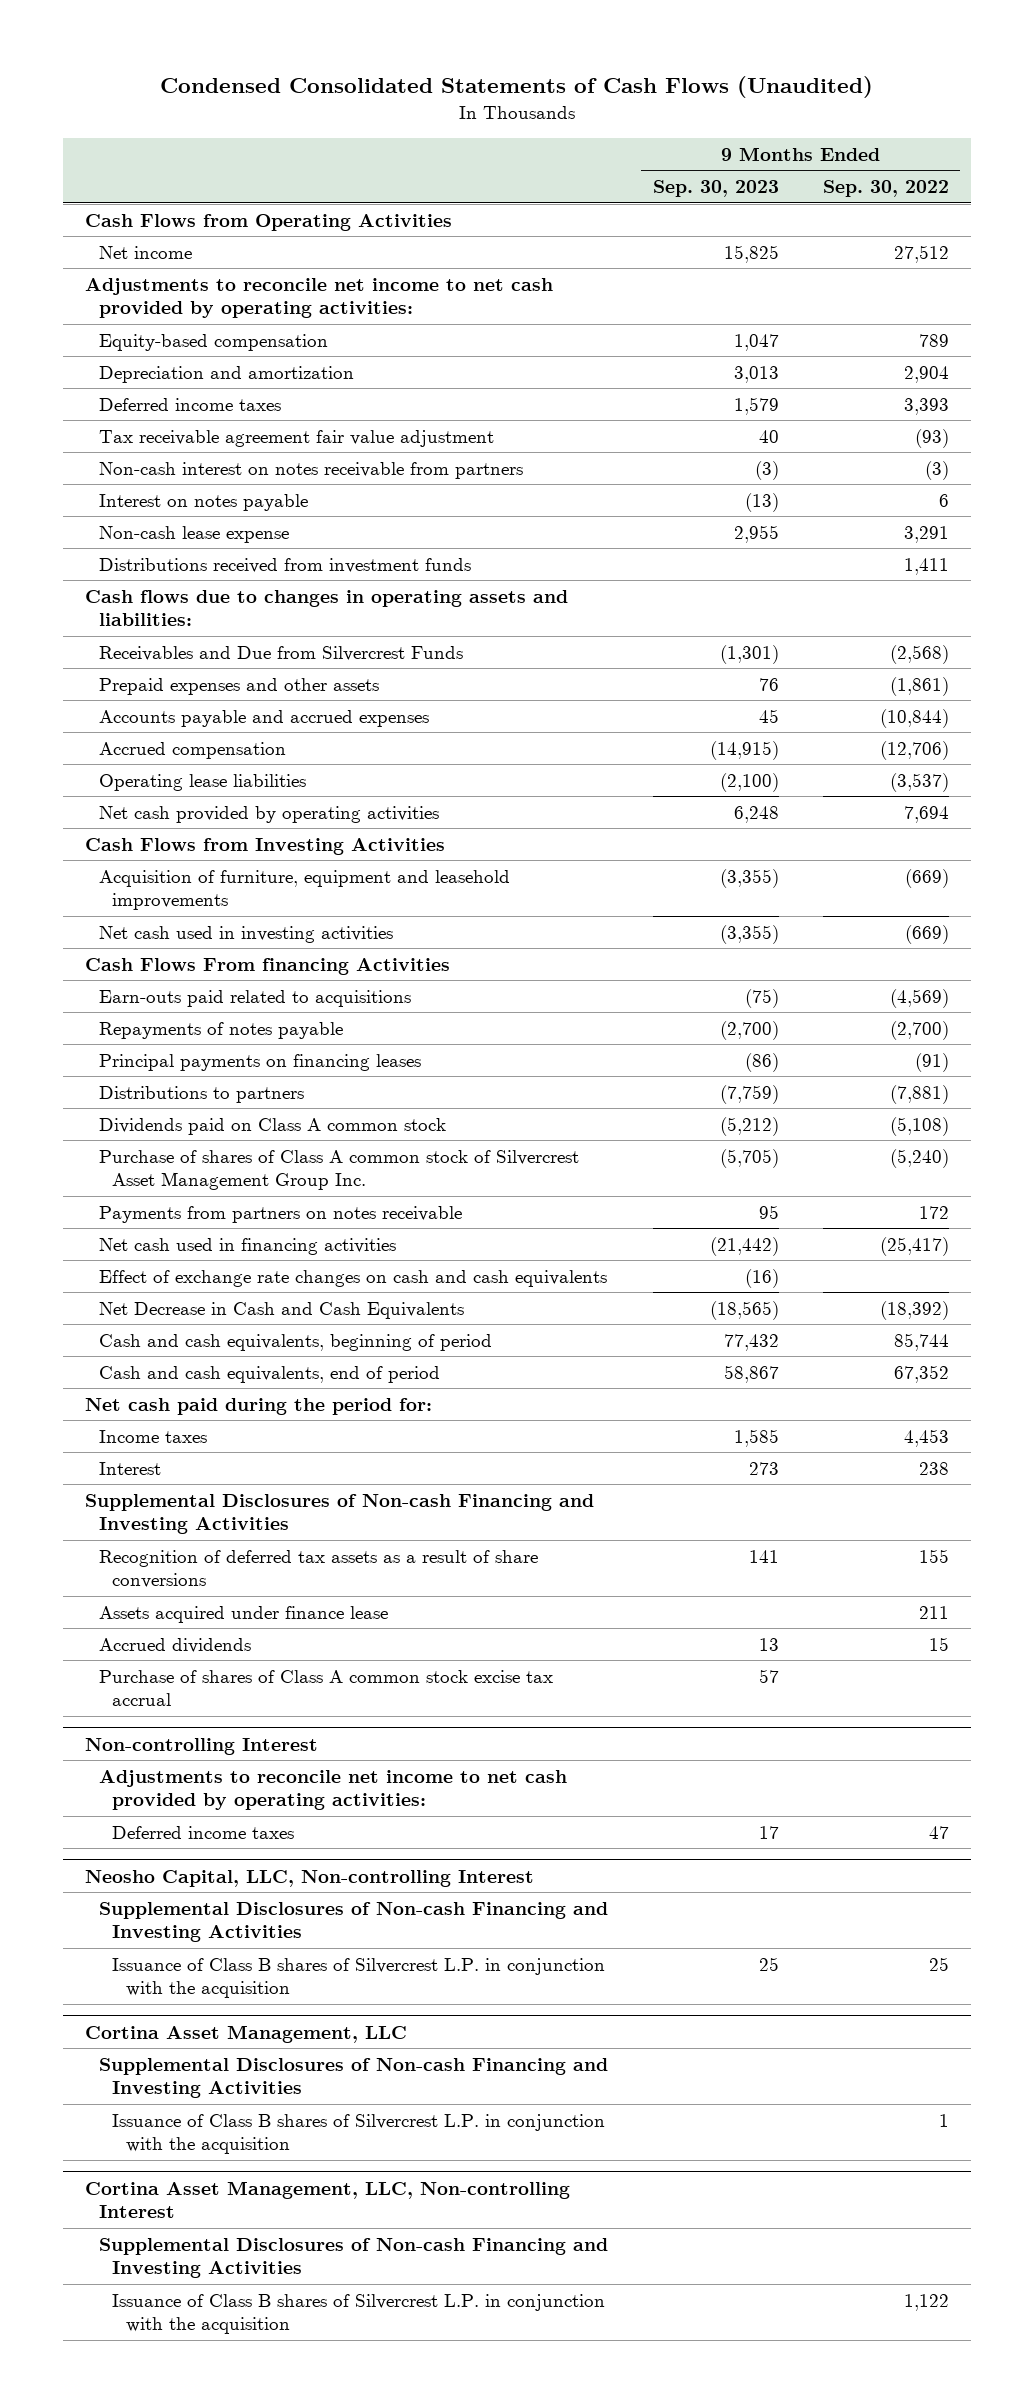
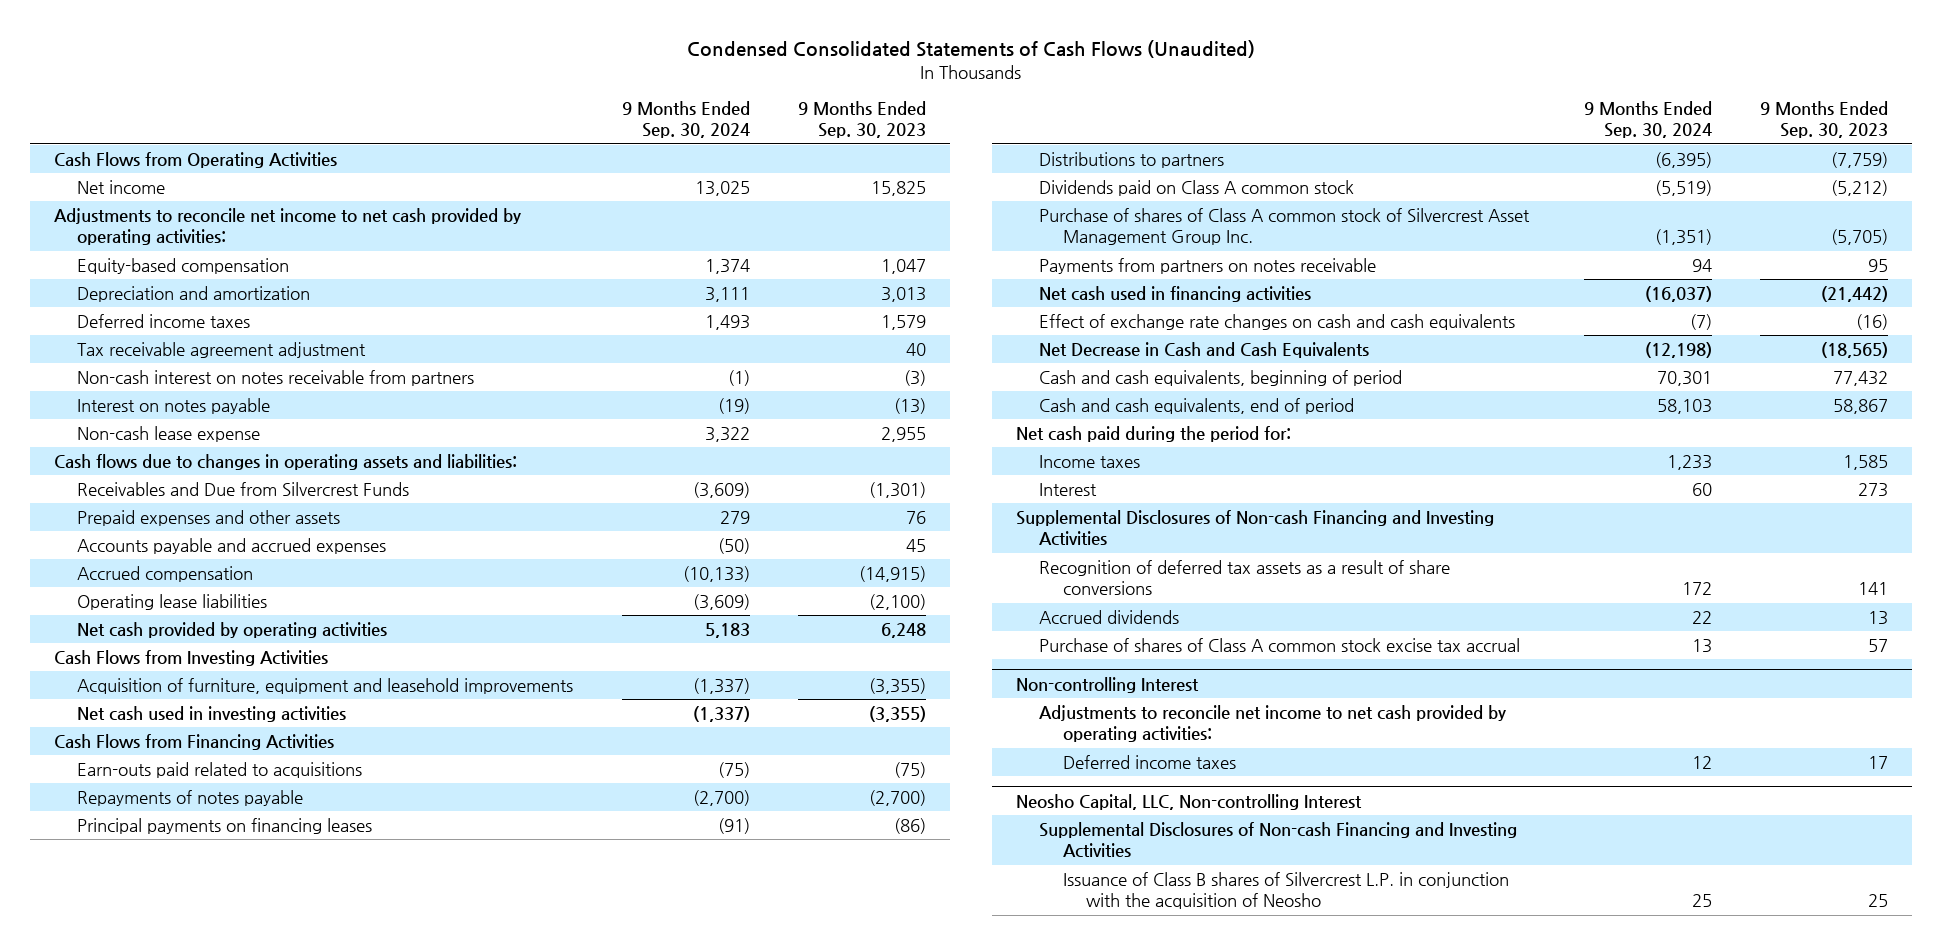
[823,180,950,198] Sep. 30, 2022 -> none
none -> [621,101,750,139] 9 Months Ended Sep. 30, 2024
[98,429,494,447] Tax receivable agreement fair value adjustment -> [77,341,367,358] Tax receivable agreement adjustment
[98,557,471,573] Distributions received from investment funds -> none
[85,957,451,975] Cash Flows From financing Activities -> [53,733,334,750] Cash Flows from Financing Activities
[98,1605,388,1623] Assets acquired under finance lease -> none
[85,2024,408,2043] Cortina Asset Management, LLC -> none
[98,2057,608,2099] Supplemental Disclosures of Non-cash Financing and Investing Activities -> none
[112,2113,606,2155] Issuance of Class B shares of Silvercrest L.P. in conjunction with the acquisition -> none
[85,2180,571,2219] Cortina Asset Management, LLC, Non-controlling Interest -> none
[98,2237,608,2279] Supplemental Disclosures of Non-cash Financing and Investing Activities -> none
[112,2293,606,2335] Issuance of Class B shares of Silvercrest L.P. in conjunction with the acquisition -> none
[112,1957,606,1999] Issuance of Class B shares of Silvercrest L.P. in conjunction with the acquisition -> [1062,871,1509,910] Issuance of Class B shares of Silvercrest L.P. in conjunction with the acquisition of Neosho

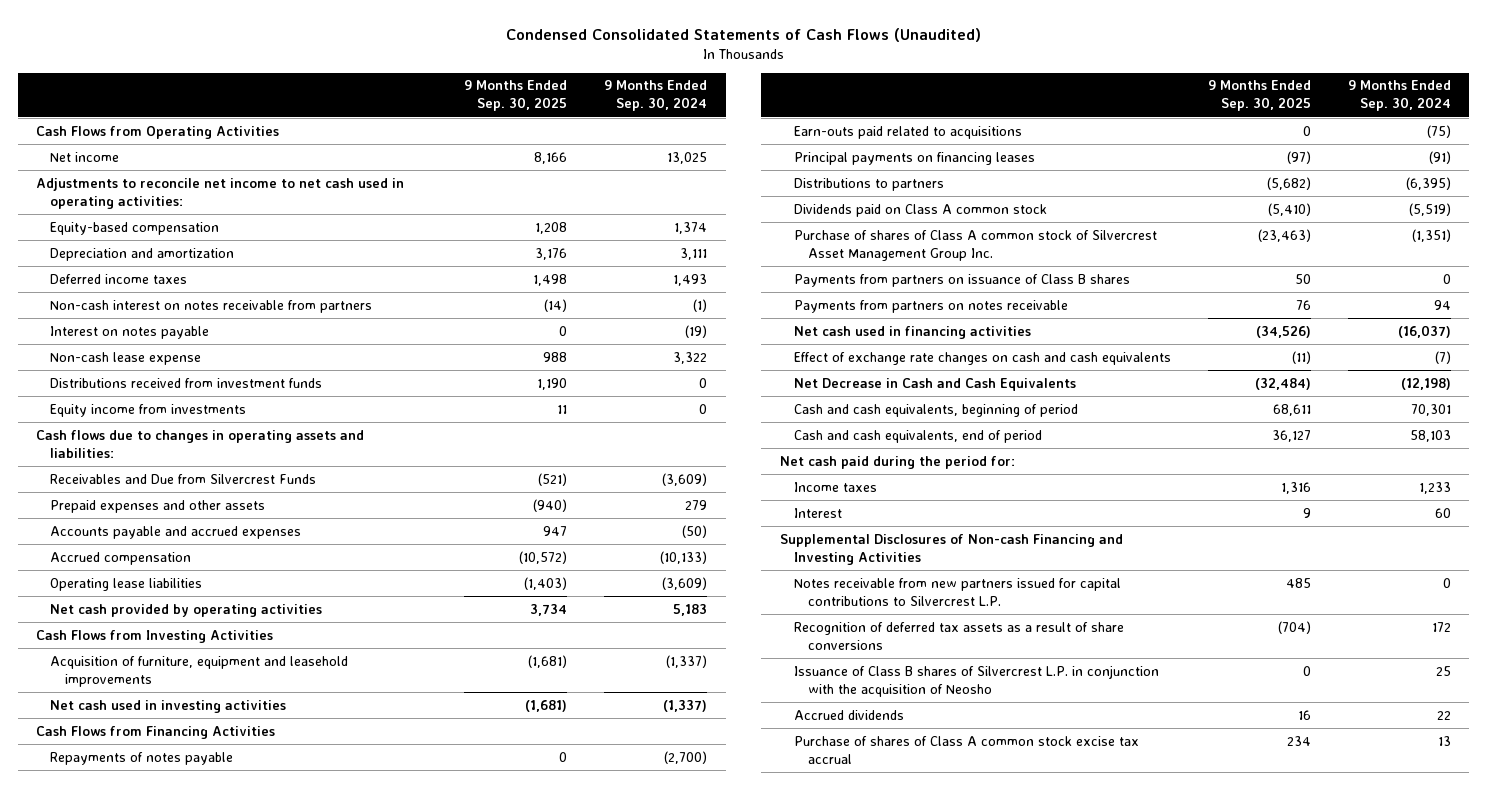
[798,101,927,139] 9 Months Ended Sep. 30, 2023 -> none
none -> [464,80,568,112] 9 Months Ended Sep. 30, 2025
[53,207,521,246] Adjustments to reconcile net income to net cash provided by operating activities: -> [36,177,405,209] Adjustments to reconcile net income to net cash used in operating activities:
[77,341,367,358] Tax receivable agreement adjustment -> none
none -> [50,377,323,388] Distributions received from investment funds
none -> [50,403,247,417] Equity income from investments
[77,761,363,778] Earn-outs paid related to acquisitions -> [793,125,1022,139] Earn-outs paid related to acquisitions
none -> [793,273,1130,287] Payments from partners on issuance of Class B shares
none -> [793,577,1121,606] Notes receivable from new partners issued for capital contributions to Silvercrest L.P.
none -> [793,664,1159,697] Issuance of Class B shares of Silvercrest L.P. in conjunction with the acquisition of Neosho
[1015,676,1199,693] Non-controlling Interest -> none
[1039,704,1507,743] Adjustments to reconcile net income to net cash provided by operating activities: -> none
[1062,754,1236,769] Deferred income taxes -> none
[1015,793,1362,810] Neosho Capital, LLC, Non-controlling Interest -> none
[1039,821,1518,859] Supplemental Disclosures of Non-cash Financing and Investing Activities -> none
[1062,871,1509,910] Issuance of Class B shares of Silvercrest L.P. in conjunction with the acquisition of Neosho -> none

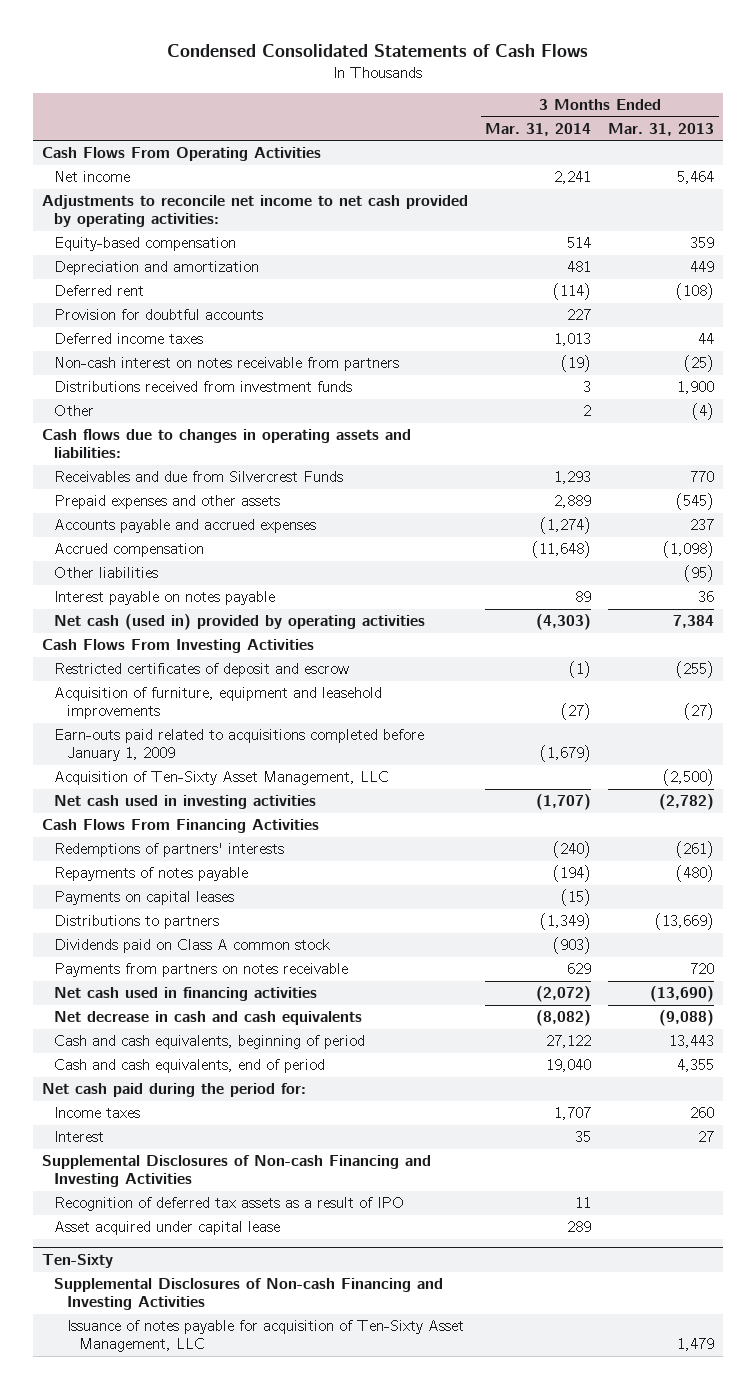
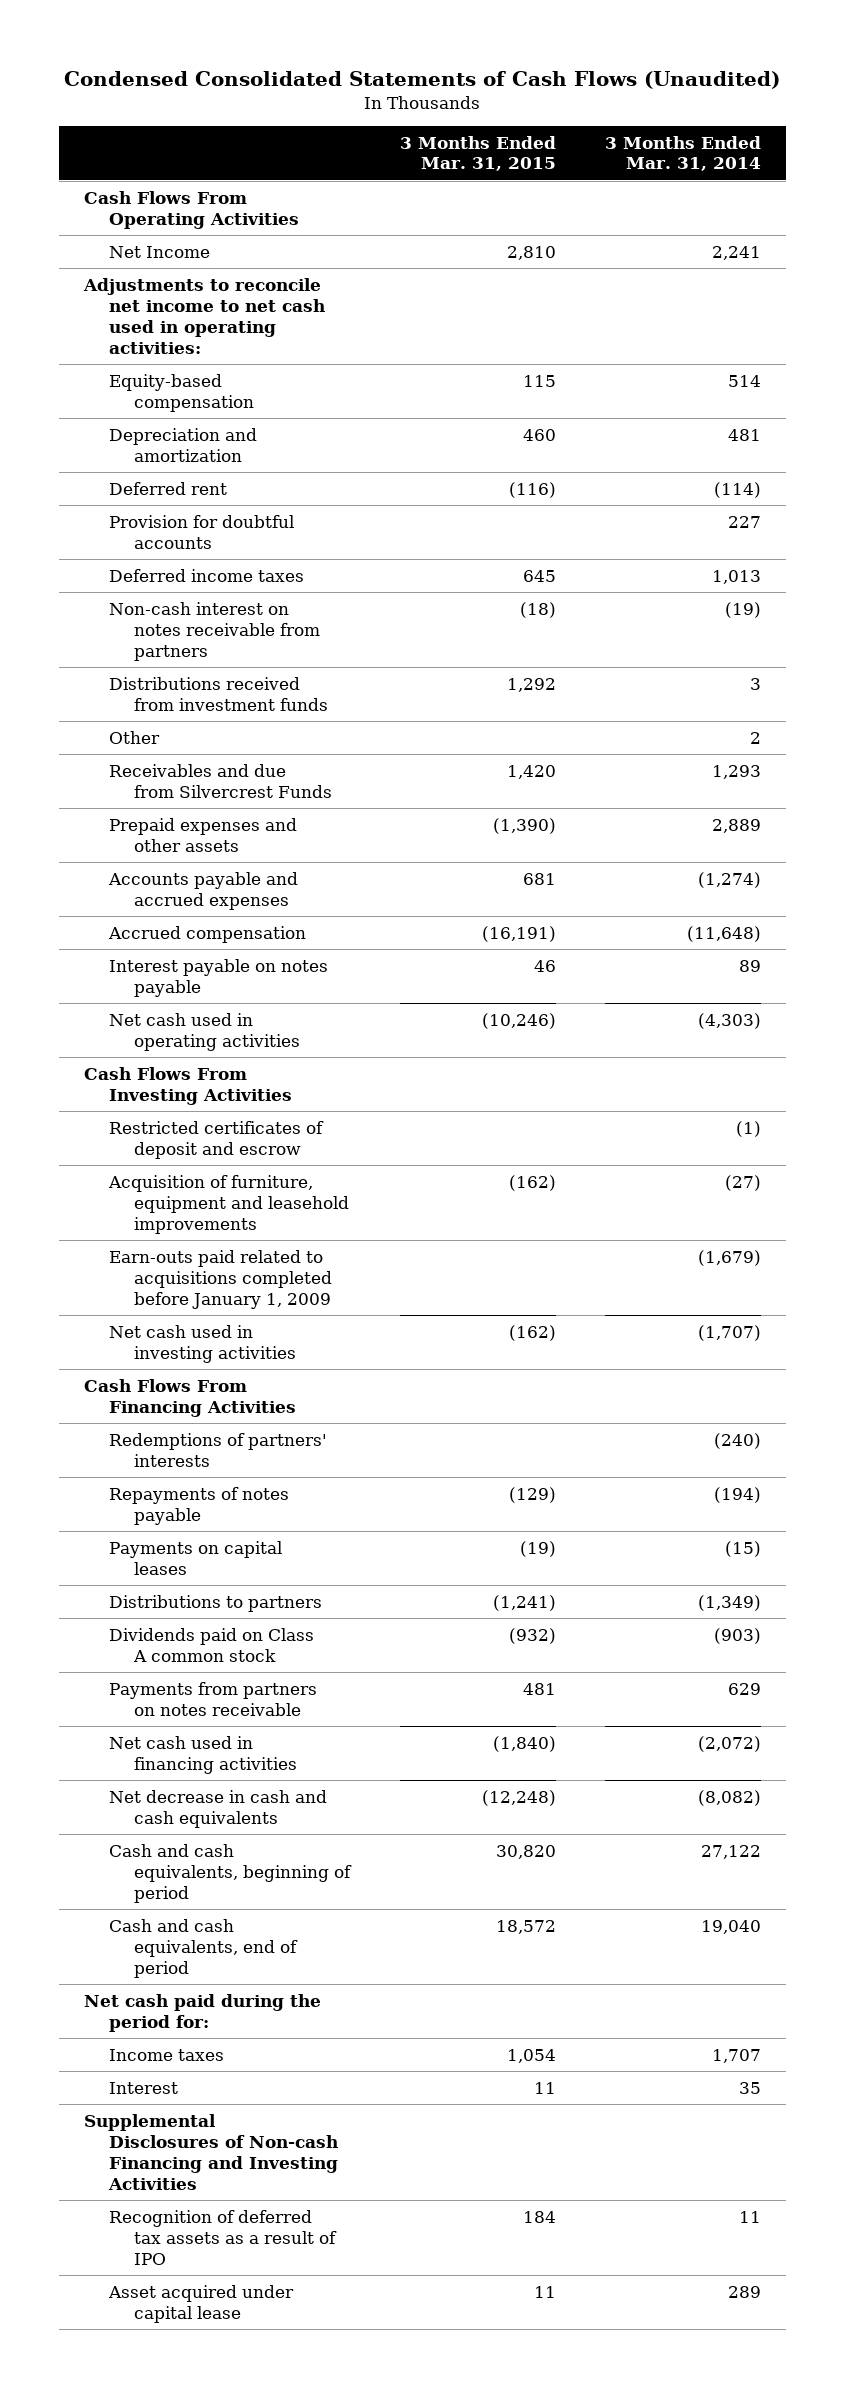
[166,43,588,57] Condensed Consolidated Statements of Cash Flows -> [64,70,781,89] Condensed Consolidated Statements of Cash Flows (Unaudited)
[608,122,715,136] Mar. 31, 2013 -> none
none -> [399,135,556,172] 3 Months Ended Mar. 31, 2015
[54,171,131,183] Net income -> [108,245,210,258] Net Income
[41,195,468,228] Adjustments to reconcile net income to net cash provided by operating activities: -> [82,277,325,354] Adjustments to reconcile net income to net cash used in operating activities:
[41,429,411,459] Cash flows due to changes in operating assets and liabilities: -> none
[54,567,159,579] Other liabilities -> none
[54,614,426,631] Net cash (used in) provided by operating activities -> [108,1012,301,1051] Net cash used in operating activities
[54,771,390,786] Acquisition of Ten-Sixty Asset Management, LLC -> none
[41,1254,113,1269] Ten-Sixty -> none
[54,1278,444,1311] Supplemental Disclosures of Non-cash Financing and Investing Activities -> none
[66,1320,464,1353] Issuance of notes payable for acquisition of Ten-Sixty Asset Management, LLC -> none

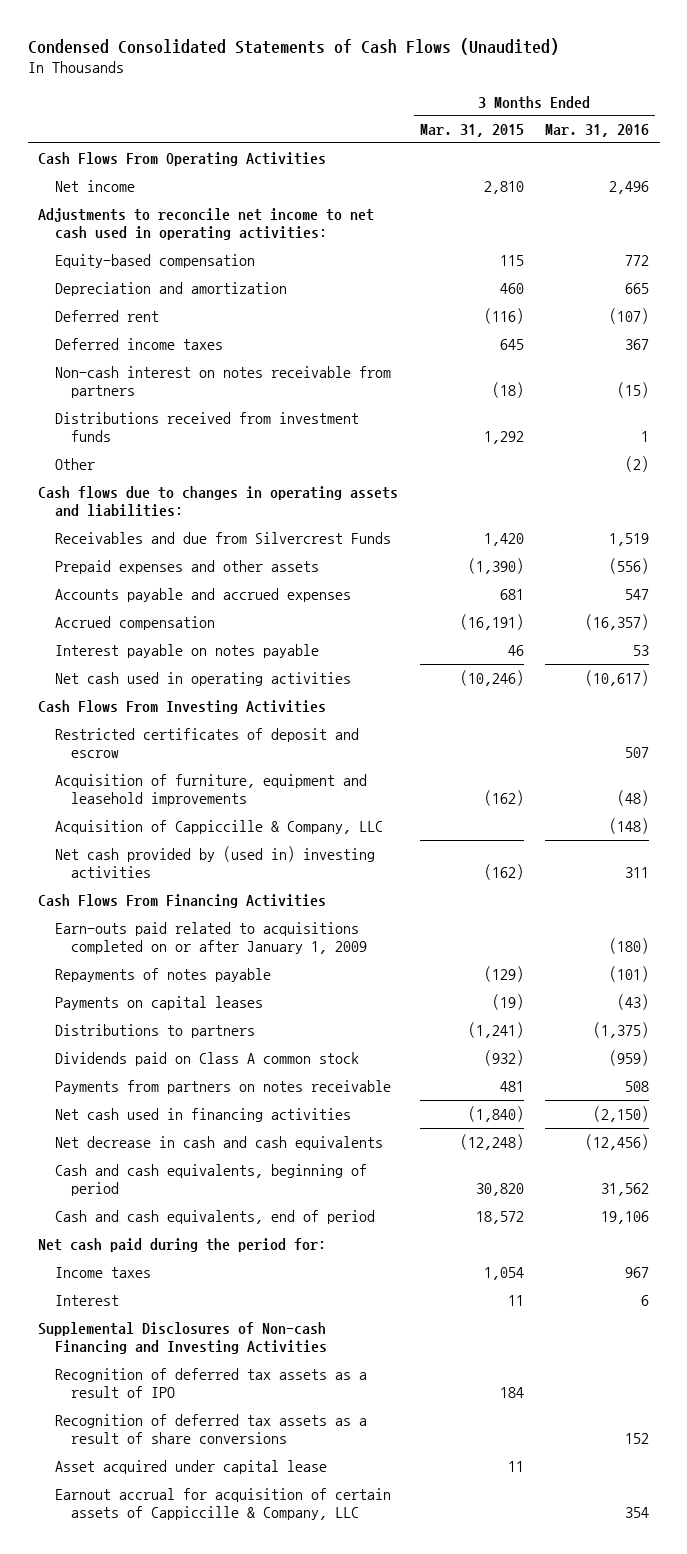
[605,135,762,172] 3 Months Ended Mar. 31, 2014 -> none
none -> [545,124,650,138] Mar. 31, 2016
[108,245,210,258] Net Income -> [54,179,135,192] Net income
[108,514,294,549] Provision for doubtful accounts -> none
none -> [38,485,399,518] Cash flows due to changes in operating assets and liabilities:
[108,1249,333,1309] Earn-outs paid related to acquisitions completed before January 1, 2009 -> none
none -> [54,819,383,834] Acquisition of Cappiccille & Company, LLC
[108,1324,297,1363] Net cash used in investing activities -> [54,845,375,879] Net cash provided by (used in) investing activities
[108,1432,327,1467] Redemptions of partners' interests -> none
none -> [54,921,367,955] Earn-outs paid related to acquisitions completed on or after January 1, 2009
none -> [54,1413,367,1445] Recognition of deferred tax assets as a result of share conversions
none -> [54,1487,391,1521] Earnout accrual for acquisition of certain assets of Cappiccille & Company, LLC

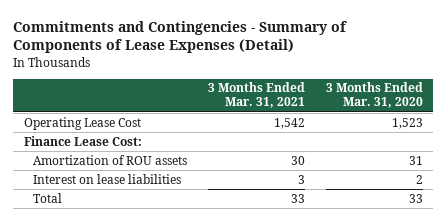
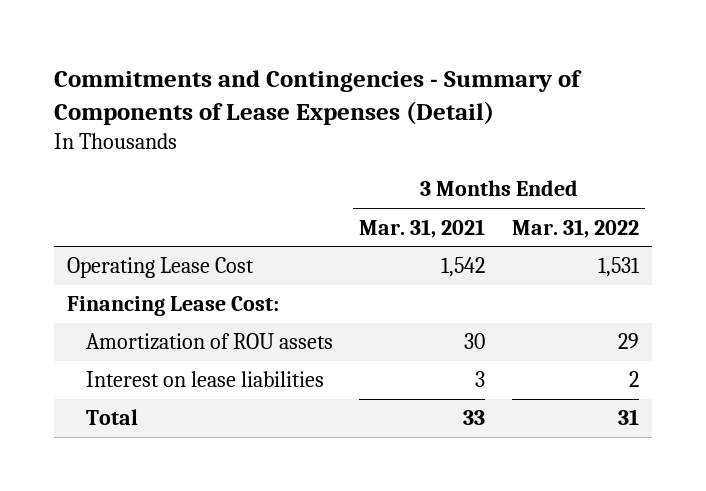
[325,82,423,109] 3 Months Ended Mar. 31, 2020 -> none
none -> [511,218,639,238] Mar. 31, 2022
[23,135,142,146] Finance Lease Cost: -> [67,296,280,317] Financing Lease Cost:

